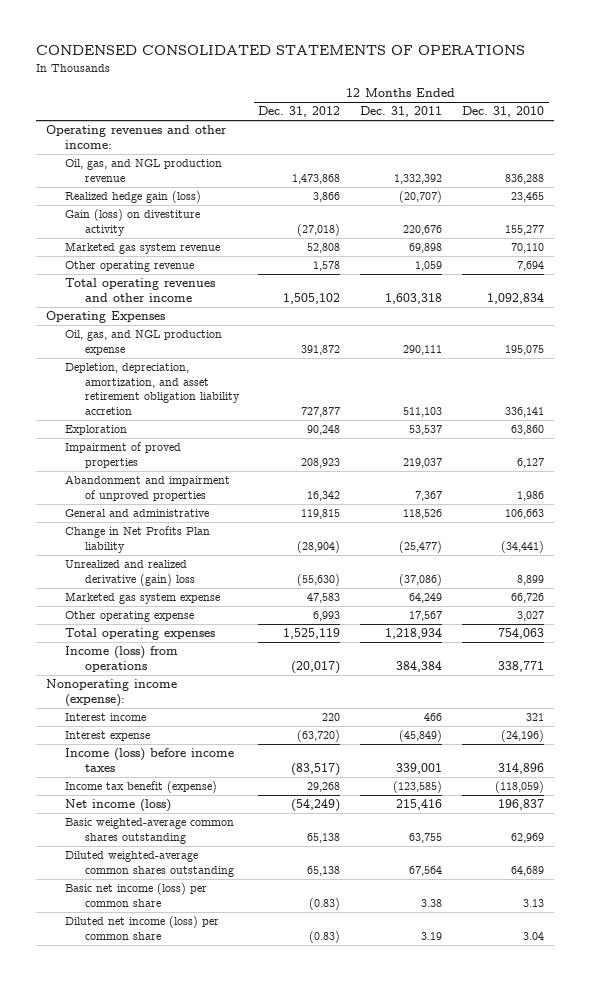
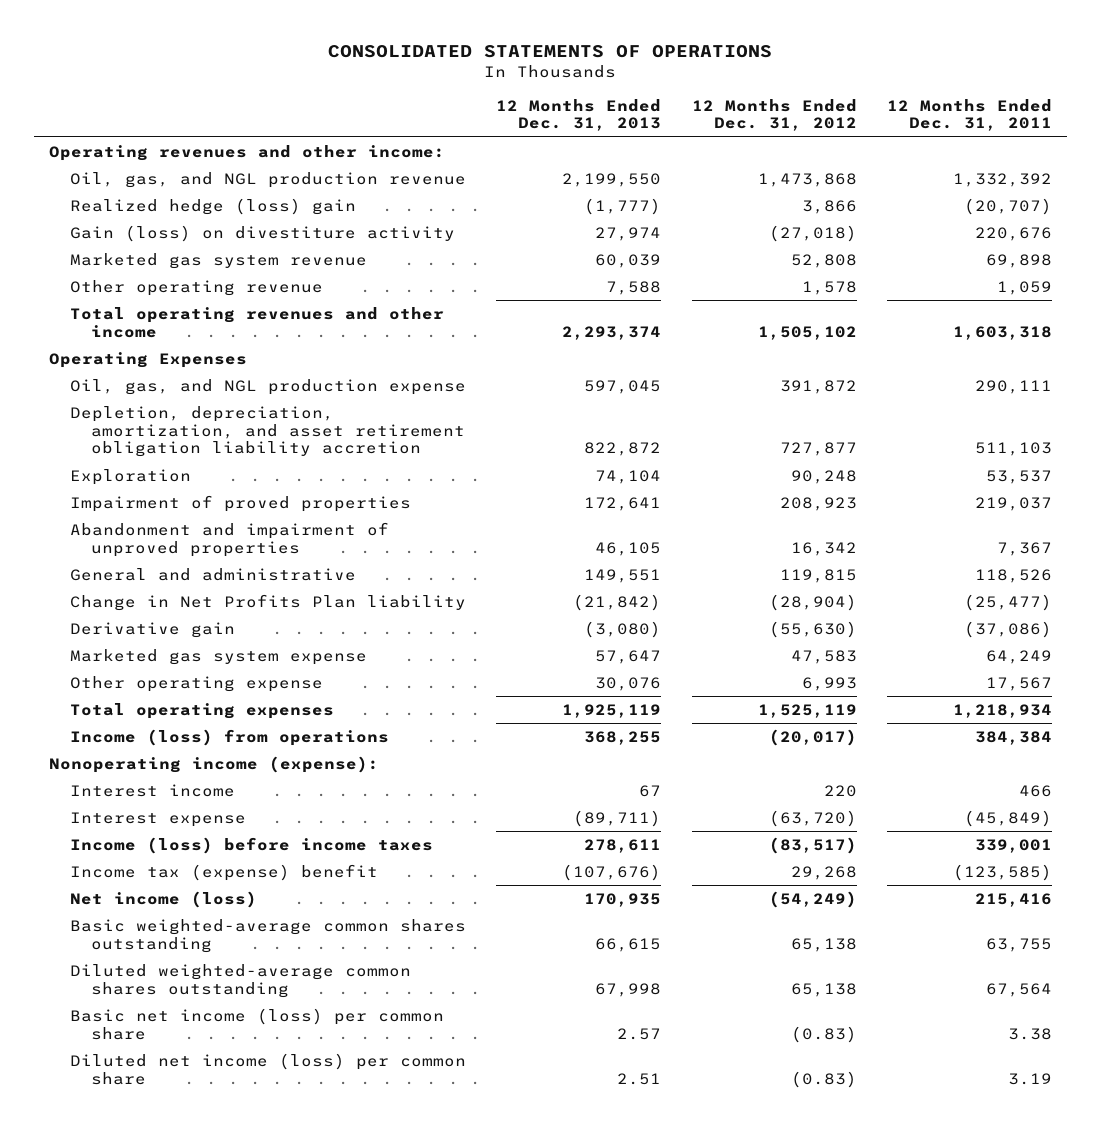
[36,45,526,56] CONDENSED CONSOLIDATED STATEMENTS OF OPERATIONS -> [328,44,773,58] CONSOLIDATED STATEMENTS OF OPERATIONS
[461,106,544,118] Dec. 31, 2010 -> none
none -> [496,98,662,132] 12 Months Ended Dec. 31, 2013
[65,191,202,204] Realized hedge gain (loss) -> [70,197,357,215] Realized hedge (loss) gain
[65,560,195,586] Unrealized and realized derivative (gain) loss -> [70,621,236,638] Derivative gain
[65,781,218,794] Income tax benefit (expense) -> [70,863,379,881] Income tax (expense) benefit

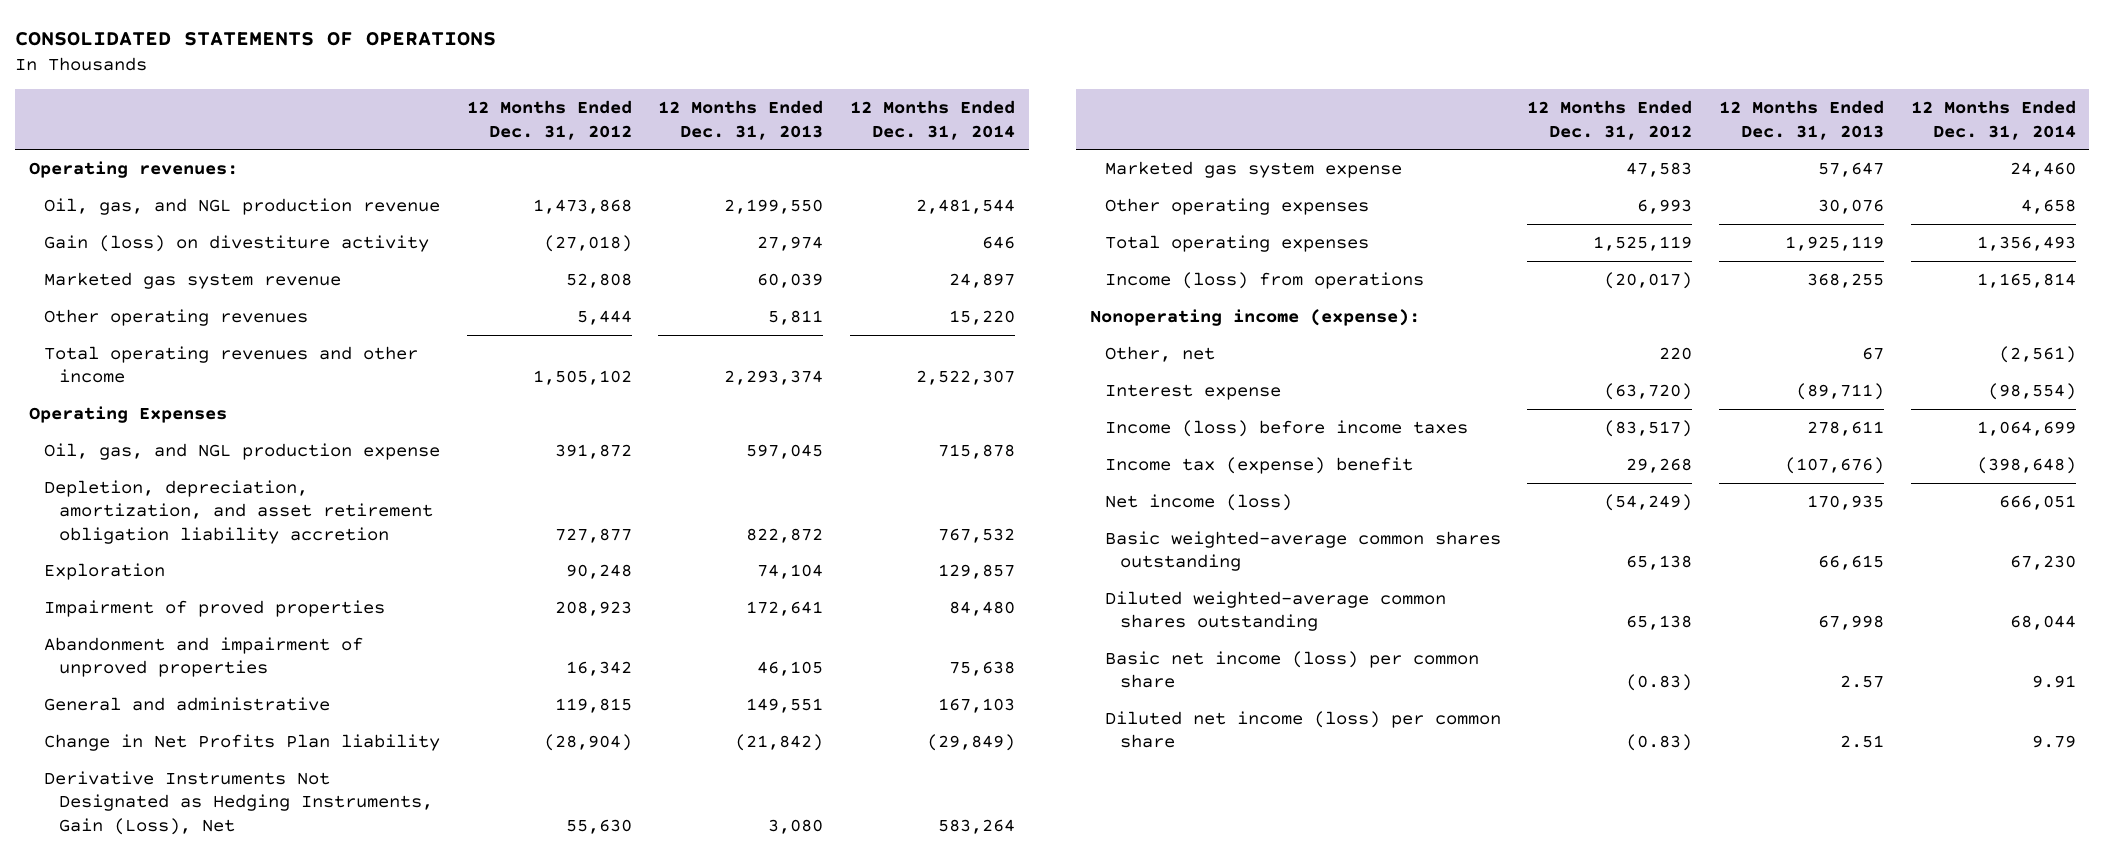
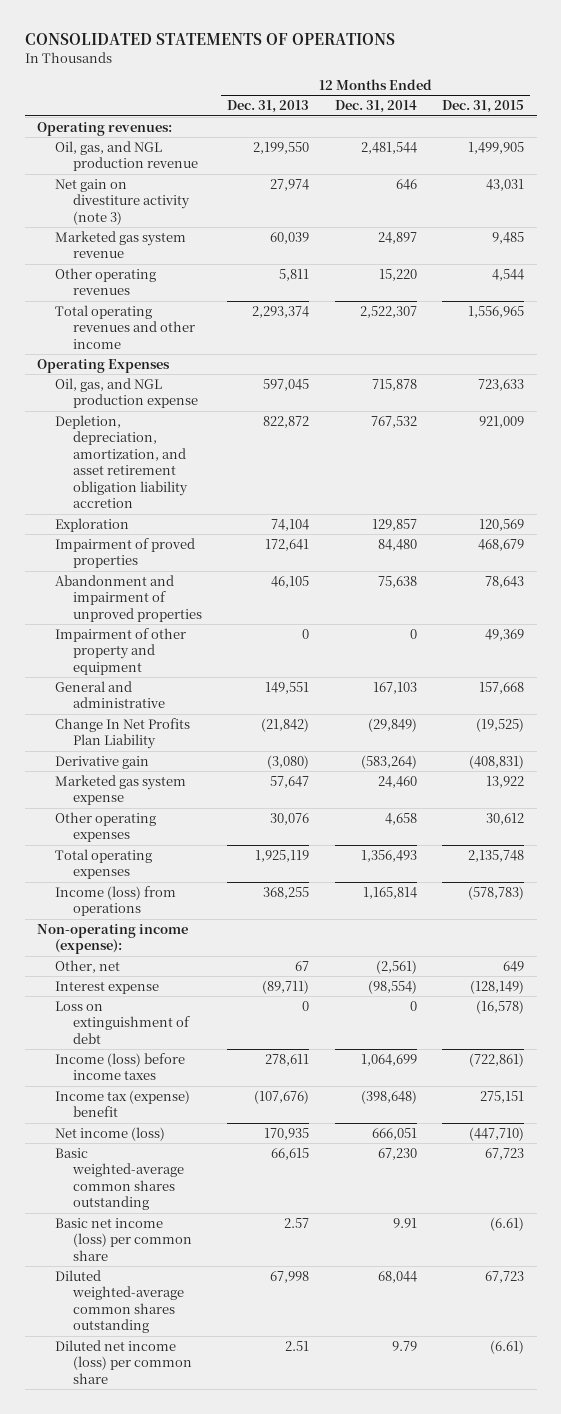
[466,100,632,140] 12 Months Ended Dec. 31, 2012 -> none
none -> [441,100,524,114] Dec. 31, 2015
[43,234,429,252] Gain (loss) on divestiture activity -> [55,178,191,225] Net gain on divestiture activity (note 3)
none -> [55,627,187,675] Impairment of other property and equipment
[43,733,440,751] Change in Net Profits Plan liability -> [55,717,191,750] Change In Net Profits Plan Liability
[43,770,433,835] Derivative Instruments Not Designated as Hedging Instruments, Gain (Loss), Net -> [55,755,150,769] Derivative gain
[768,818,824,834] 3,080 -> [267,754,310,769] (3,080)
[938,818,1016,834] 583,264 -> [360,754,417,769] (583,264)
[1089,308,1420,326] Nonoperating income (expense): -> [37,923,189,955] Non-operating income (expense):
none -> [55,1000,191,1044] Loss on extinguishment of debt
[1104,590,1446,632] Diluted weighted-average common shares outstanding -> [55,1269,185,1334] Diluted weighted-average common shares outstanding

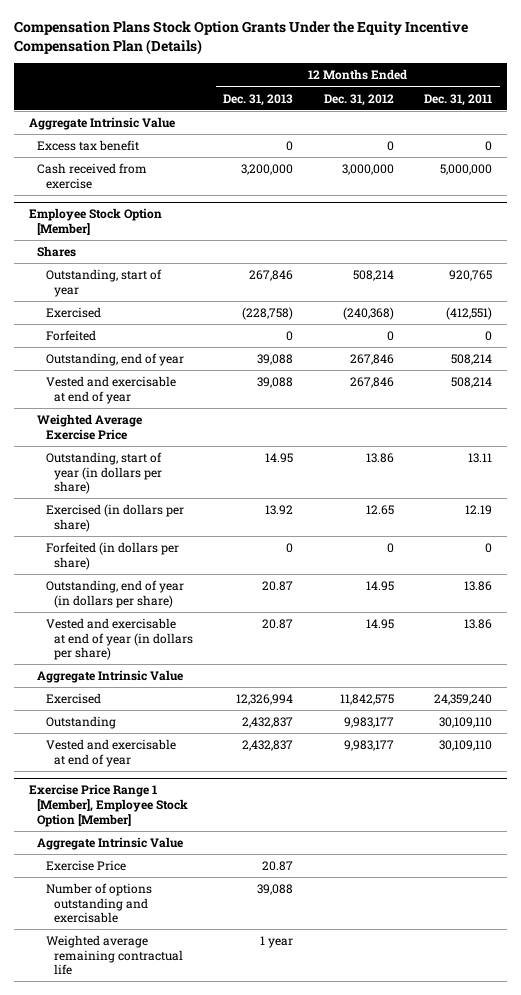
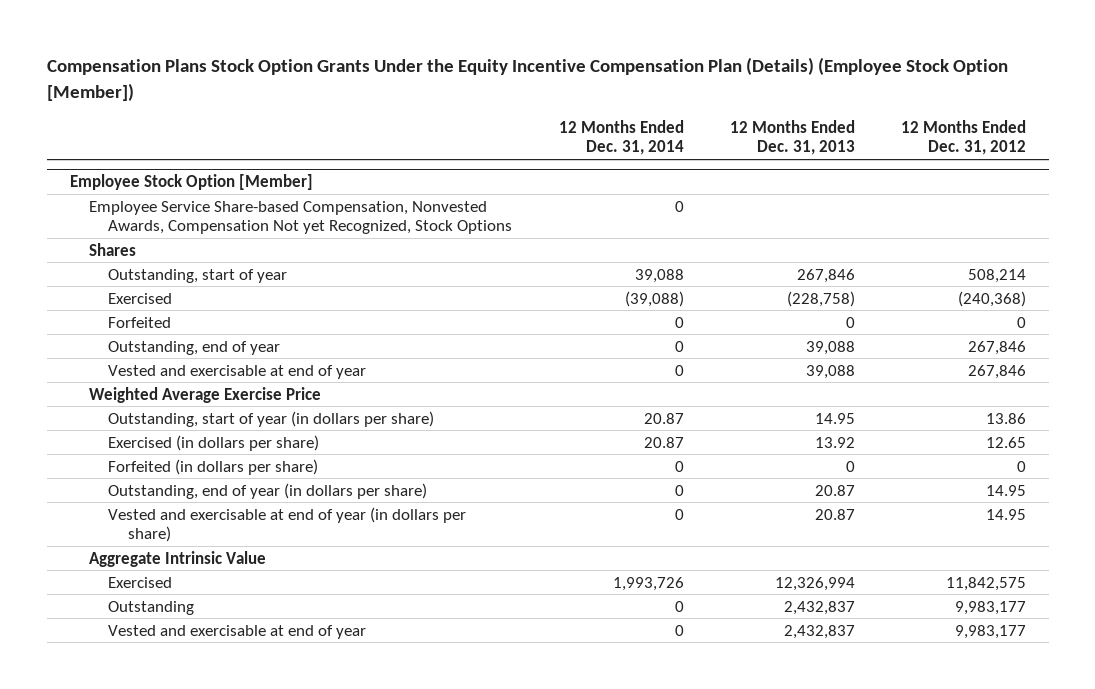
[13,21,468,56] Compensation Plans Stock Option Grants Under the Equity Incentive Compensation Plan (Details) -> [46,57,1008,102] Compensation Plans Stock Option Grants Under the Equity Incentive Compensation Plan (Details) (Employee Stock Option [Member])
[423,93,492,106] Dec. 31, 2011 -> none
none -> [558,119,684,156] 12 Months Ended Dec. 31, 2014
[28,116,175,130] Aggregate Intrinsic Value -> none
[37,139,140,151] Excess tax benefit -> none
[37,162,148,189] Cash received from exercise -> none
none -> [89,200,513,235] Employee Service Share-based Compensation, Nonvested Awards, Compensation Not yet Recognized, Stock Options
[28,784,189,827] Exercise Price Range 1 [Member], Employee Stock Option [Member] -> none
[37,836,184,850] Aggregate Intrinsic Value -> none
[45,859,126,871] Exercise Price -> none
[45,882,152,924] Number of options outstanding and exercisable -> none
[45,934,184,976] Weighted average remaining contractual life -> none

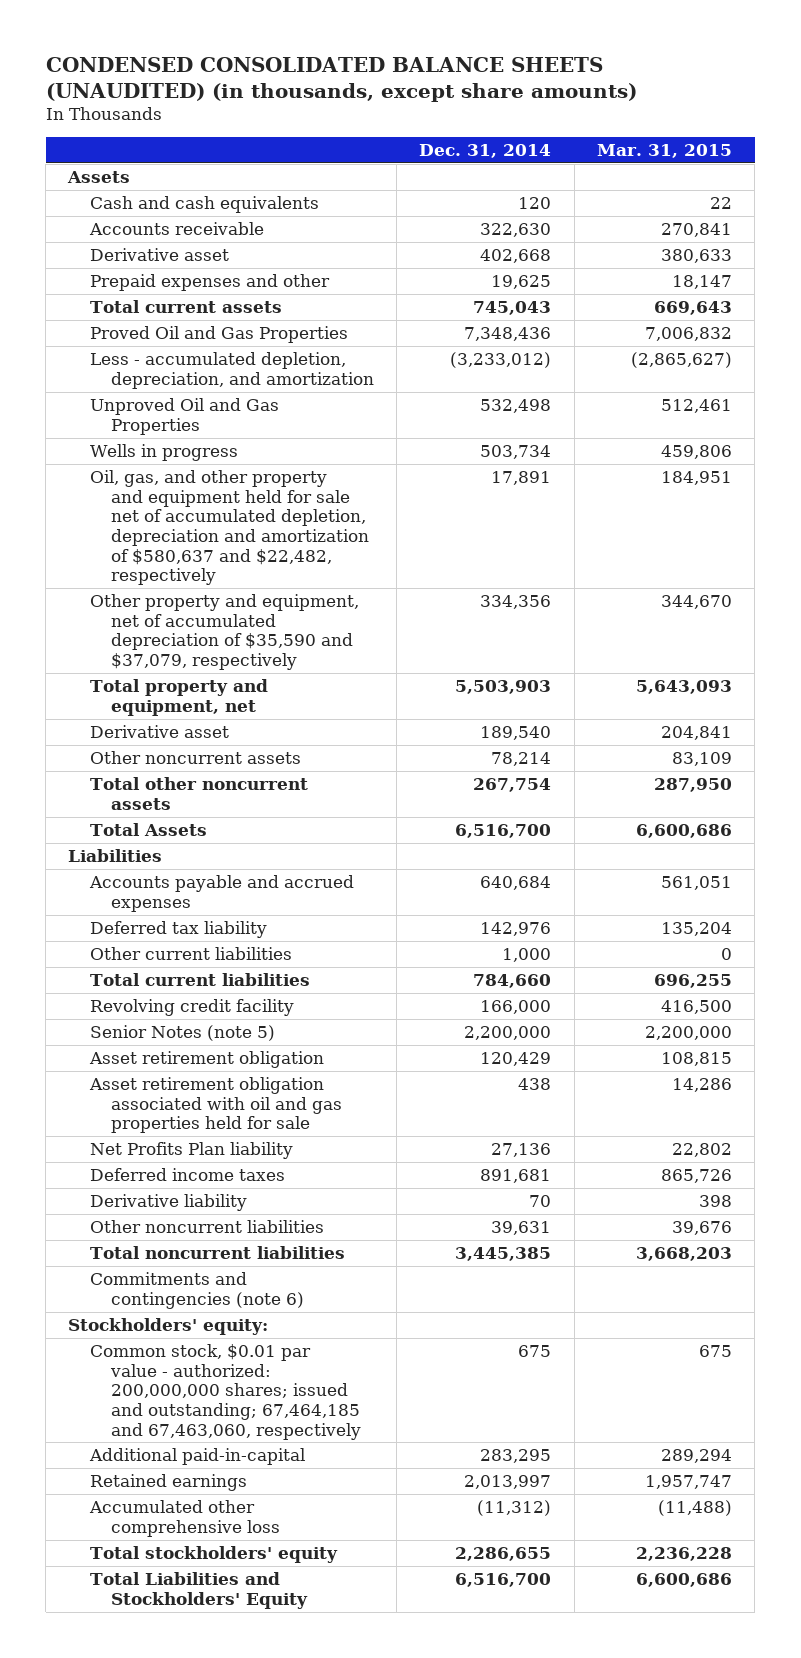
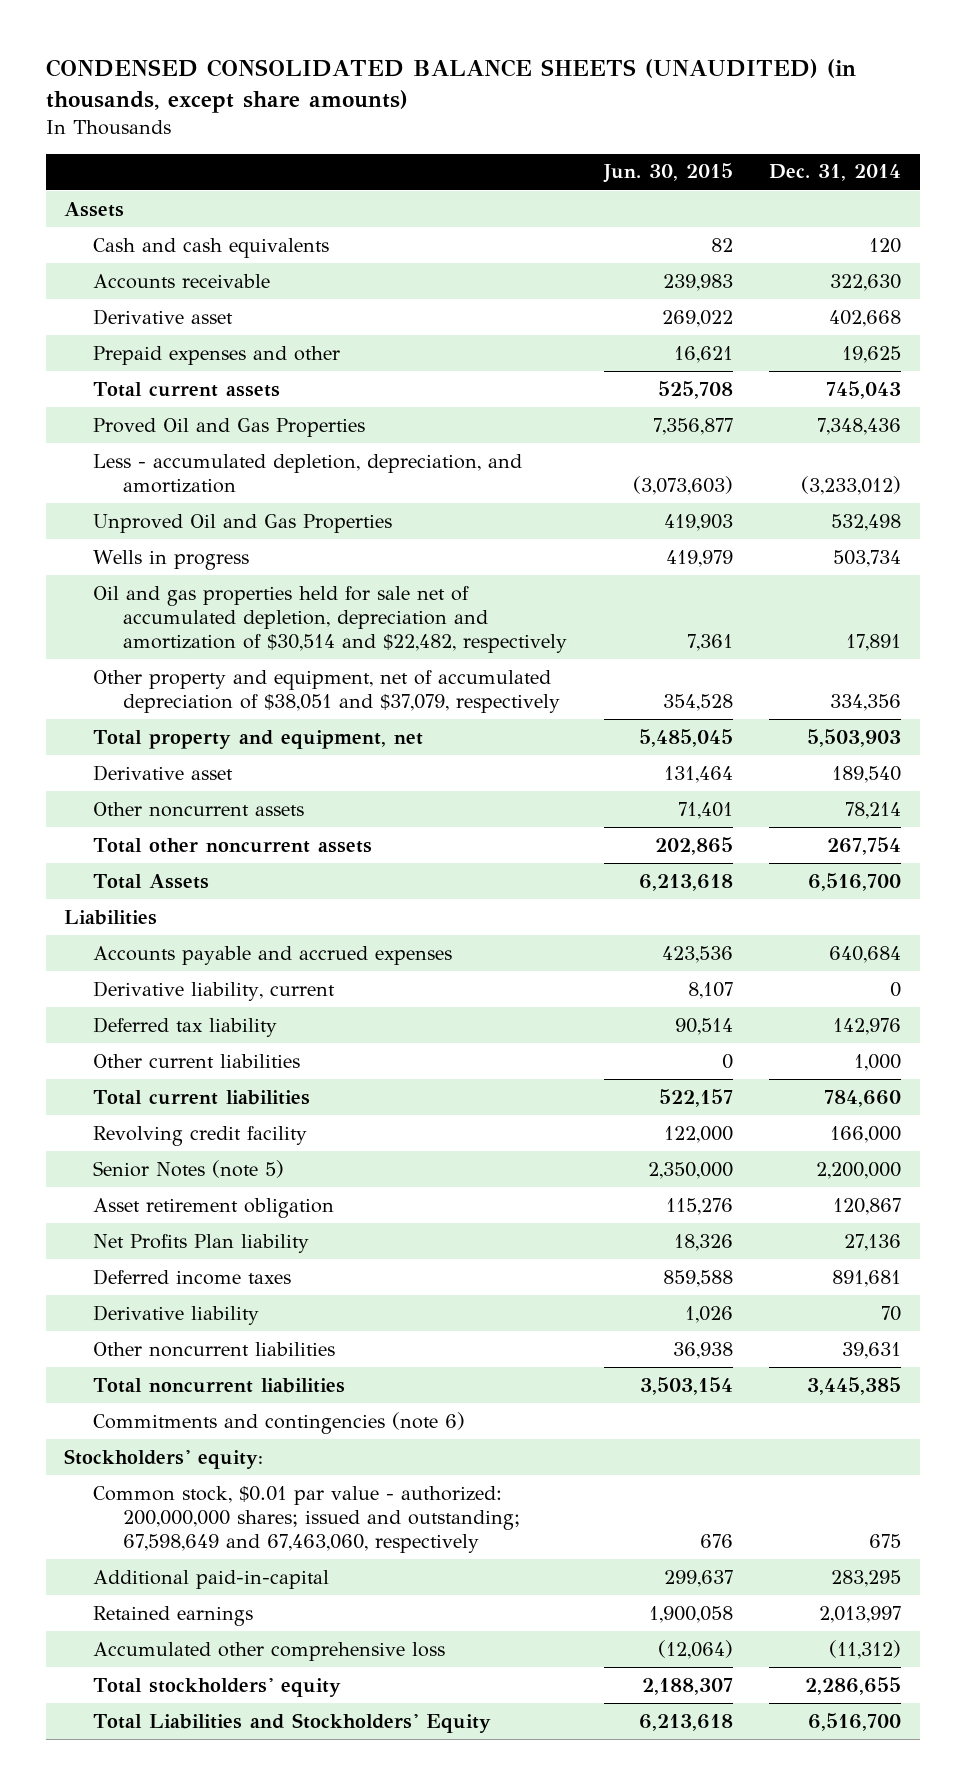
[597,143,733,158] Mar. 31, 2015 -> none
none -> [602,163,733,184] Jun. 30, 2015
[89,470,369,586] Oil, gas, and other property and equipment held for sale net of accumulated depletion, depreciation and amortization of $580,637 and $22,482, respectively -> [93,585,567,654] Oil and gas properties held for sale net of accumulated depletion, depreciation and amortization of $30,514 and $22,482, respectively
[89,594,359,671] Other property and equipment, net of accumulated depreciation of $35,590 and $37,079, respectively -> [93,669,560,713] Other property and equipment, net of accumulated depreciation of $38,051 and $37,079, respectively
none -> [93,980,336,1001] Derivative liability, current
[88,1077,342,1134] Asset retirement obligation associated with oil and gas properties held for sale -> none
[480,1052,552,1067] 120,429 -> [833,1197,902,1215] 120,867
[89,1344,361,1440] Common stock, $0.01 par value - authorized: 200,000,000 shares; issued and outstanding; 67,464,185 and 67,463,060, respectively -> [93,1485,520,1554] Common stock, $0.01 par value - authorized: 200,000,000 shares; issued and outstanding; 67,598,649 and 67,463,060, respectively

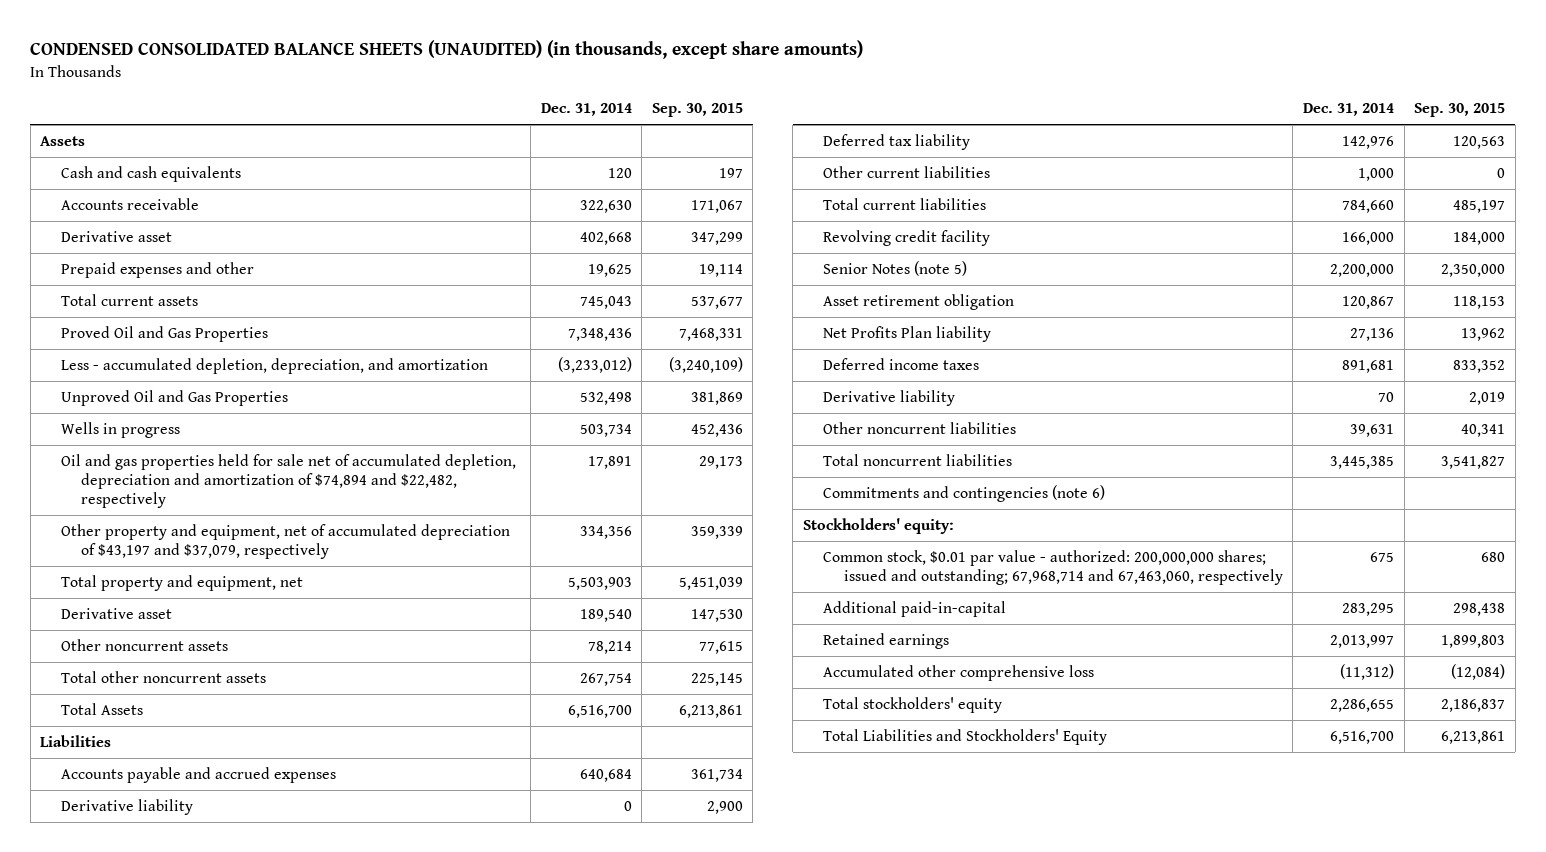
[602,163,733,184] Jun. 30, 2015 -> none
none -> [651,103,743,118] Sep. 30, 2015
[93,585,567,654] Oil and gas properties held for sale net of accumulated depletion, depreciation and amortization of $30,514 and $22,482, respectively -> [60,453,516,509] Oil and gas properties held for sale net of accumulated depletion, depreciation and amortization of $74,894 and $22,482, respectively
[93,669,560,713] Other property and equipment, net of accumulated depreciation of $38,051 and $37,079, respectively -> [60,523,510,559] Other property and equipment, net of accumulated depreciation of $43,197 and $37,079, respectively
[93,980,336,1001] Derivative liability, current -> [60,798,193,815] Derivative liability
[93,1485,520,1554] Common stock, $0.01 par value - authorized: 200,000,000 shares; issued and outstanding; 67,598,649 and 67,463,060, respectively -> [823,549,1283,585] Common stock, $0.01 par value - authorized: 200,000,000 shares; issued and outstanding; 67,968,714 and 67,463,060, respectively

